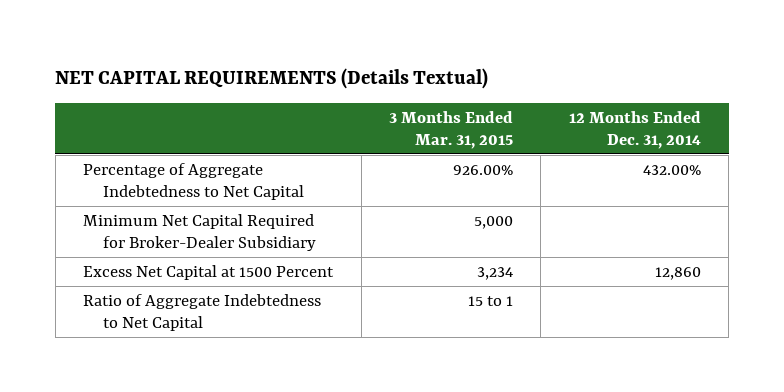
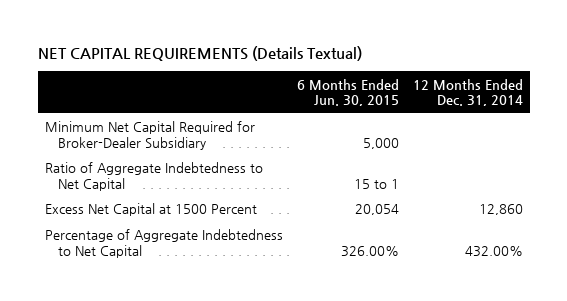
[389,110,514,149] 3 Months Ended Mar. 31, 2015 -> none
none -> [296,78,399,107] 6 Months Ended Jun. 30, 2015
[83,264,335,280] Excess Net Capital at 1500 Percent -> [44,203,257,217] Excess Net Capital at 1500 Percent
[83,162,305,200] Percentage of Aggregate Indebtedness to Net Capital -> [44,229,283,259] Percentage of Aggregate Indebtedness to Net Capital

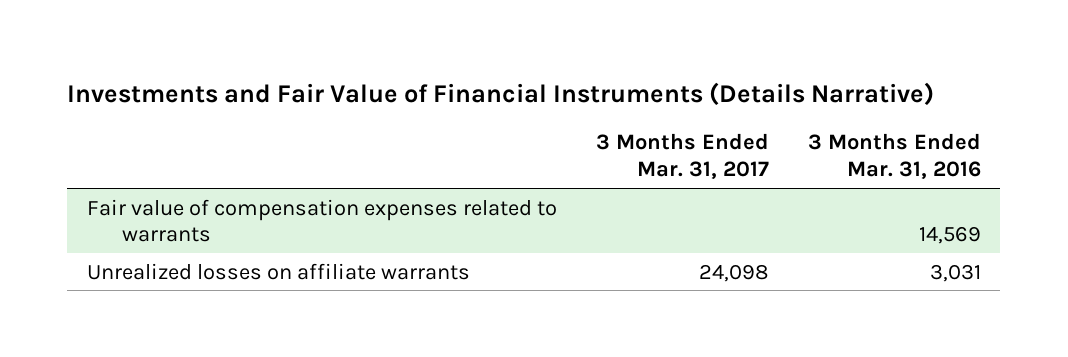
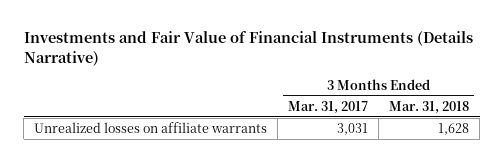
[807,133,981,180] 3 Months Ended Mar. 31, 2016 -> none
none -> [389,100,470,114] Mar. 31, 2018
[86,198,557,243] Fair value of compensation expenses related to warrants -> none
[698,263,769,282] 24,098 -> [337,122,369,135] 3,031

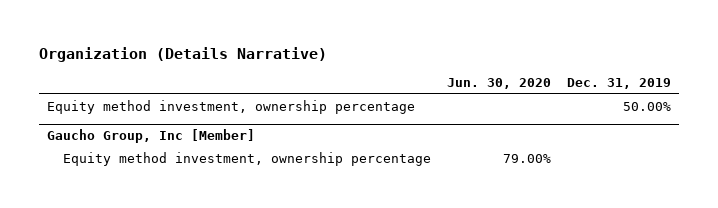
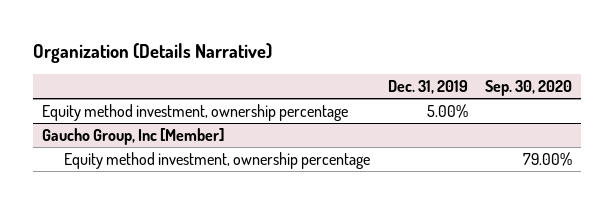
[446,78,551,90] Jun. 30, 2020 -> none
none -> [485,79,573,96] Sep. 30, 2020
[622,101,671,111] 50.00% -> [426,103,468,118] 5.00%

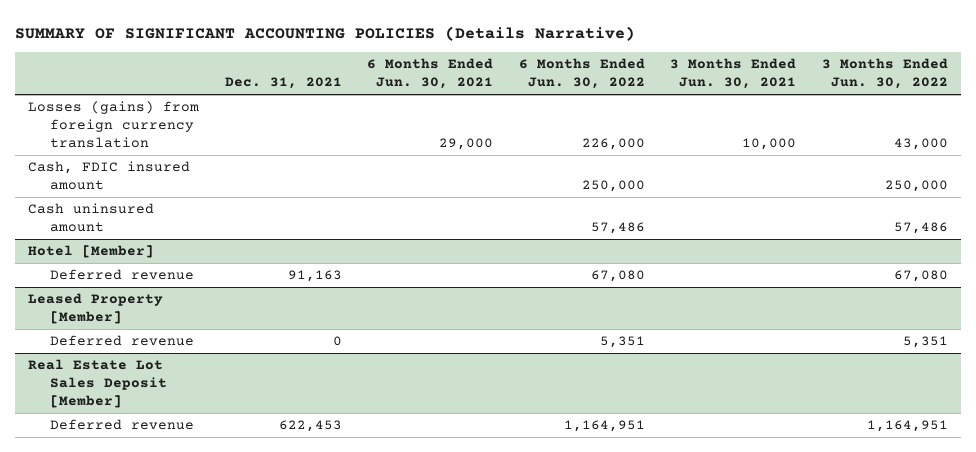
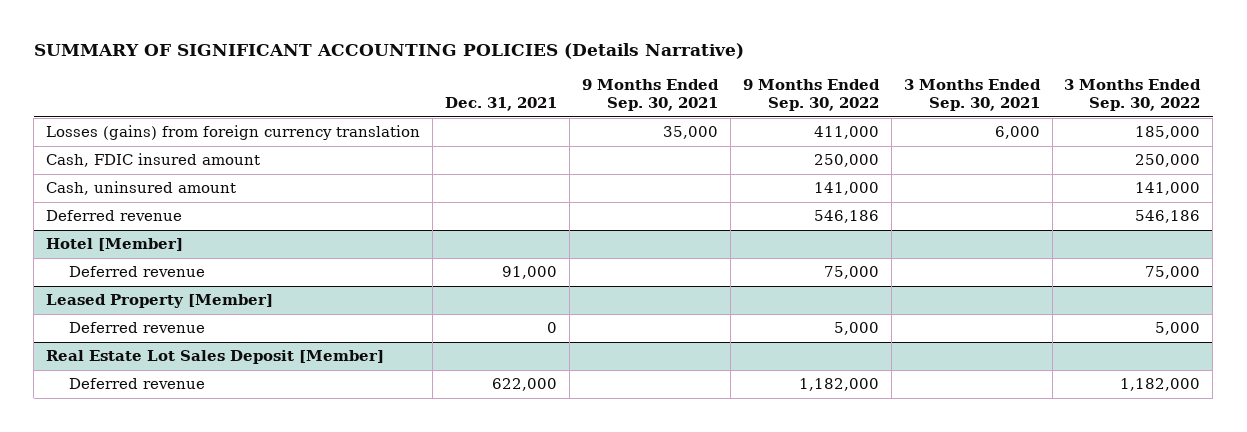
[367,58,494,90] 6 Months Ended Jun. 30, 2021 -> none
[518,58,645,90] 6 Months Ended Jun. 30, 2022 -> none
[670,58,797,90] 3 Months Ended Jun. 30, 2021 -> none
[821,58,948,90] 3 Months Ended Jun. 30, 2022 -> none
none -> [581,78,719,112] 9 Months Ended Sep. 30, 2021
none -> [742,78,880,112] 9 Months Ended Sep. 30, 2022
none -> [903,78,1041,112] 3 Months Ended Sep. 30, 2021
none -> [1064,78,1202,112] 3 Months Ended Sep. 30, 2022
[28,203,155,233] Cash uninsured amount -> [46,181,237,196] Cash, uninsured amount
none -> [46,210,183,222] Deferred revenue
[287,270,342,283] 91,163 -> [502,266,558,280] 91,000
[278,420,342,433] 622,453 -> [492,378,558,392] 622,000

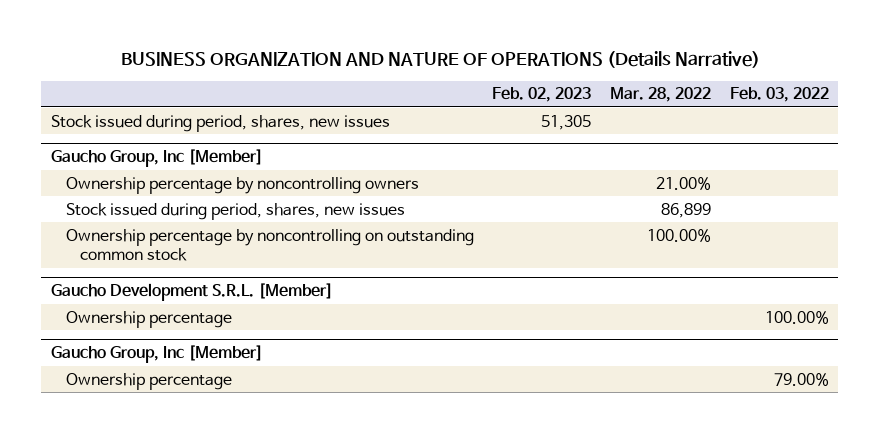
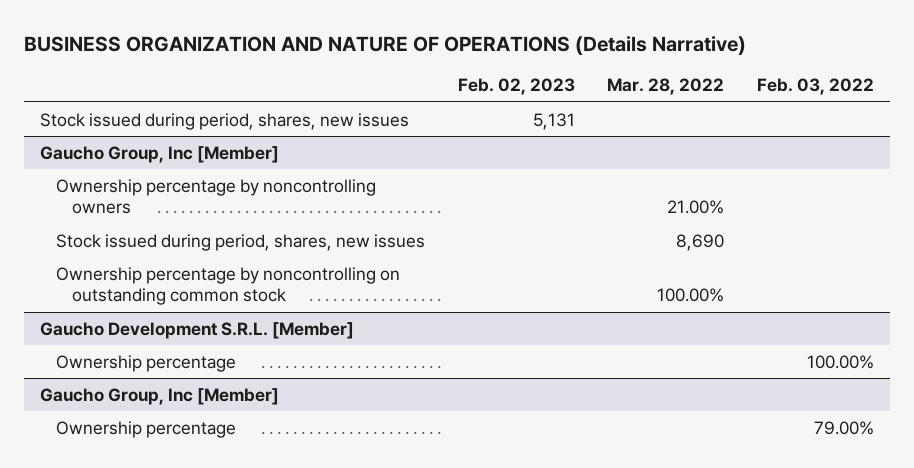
[541,114,592,130] 51,305 -> [532,112,575,130] 5,131
[660,202,711,218] 86,899 -> [676,233,725,251] 8,690

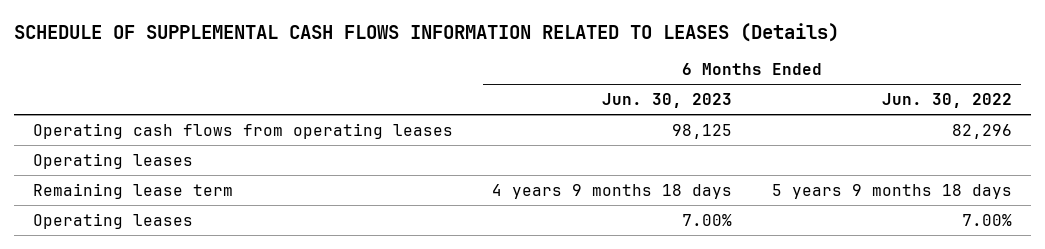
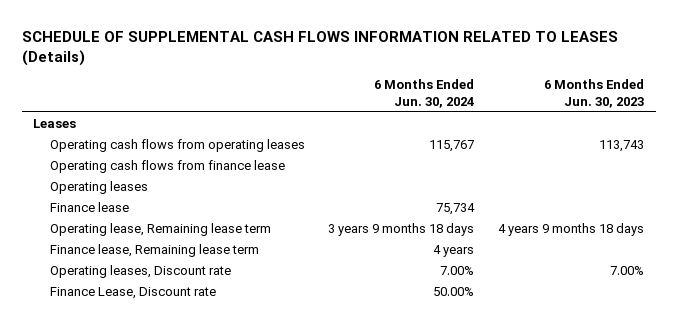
[881,93,1012,109] Jun. 30, 2022 -> none
none -> [374,79,475,108] 6 Months Ended Jun. 30, 2024
none -> [33,118,77,128] Leases
[672,123,733,139] 98,125 -> [599,139,645,152] 113,743
none -> [49,159,285,173] Operating cash flows from finance lease
none -> [49,201,129,212] Finance lease
[33,182,234,199] Remaining lease term -> [49,222,271,236] Operating lease, Remaining lease term
none -> [49,243,259,257] Finance lease, Remaining lease term
[33,212,194,229] Operating leases -> [49,264,231,278] Operating leases, Discount rate
none -> [49,286,216,299] Finance Lease, Discount rate

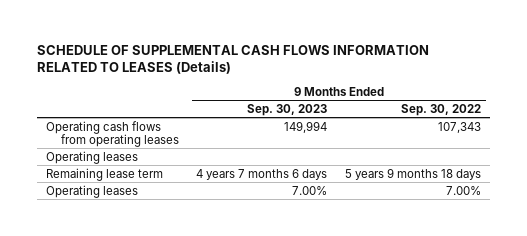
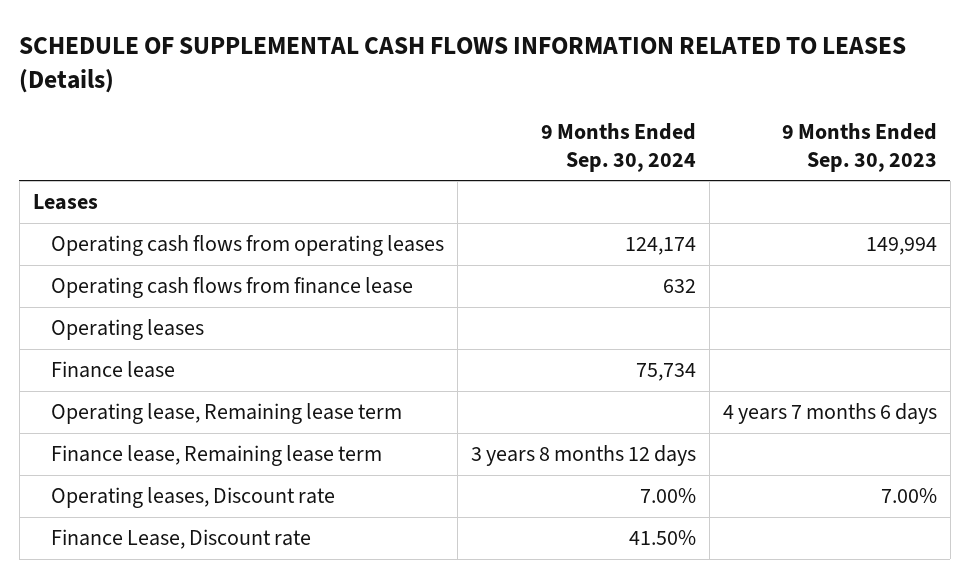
[401,103,482,116] Sep. 30, 2022 -> none
none -> [541,122,697,172] 9 Months Ended Sep. 30, 2024
none -> [32,194,98,211] Leases
none -> [51,277,414,299] Operating cash flows from finance lease
none -> [51,361,176,379] Finance lease
[46,167,164,181] Remaining lease term -> [51,403,403,425] Operating lease, Remaining lease term
none -> [51,445,383,467] Finance lease, Remaining lease term
[46,184,139,198] Operating leases -> [51,487,336,509] Operating leases, Discount rate
none -> [51,529,312,550] Finance Lease, Discount rate

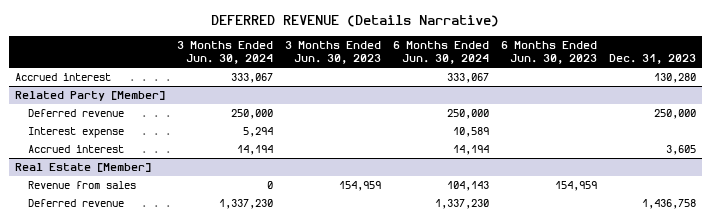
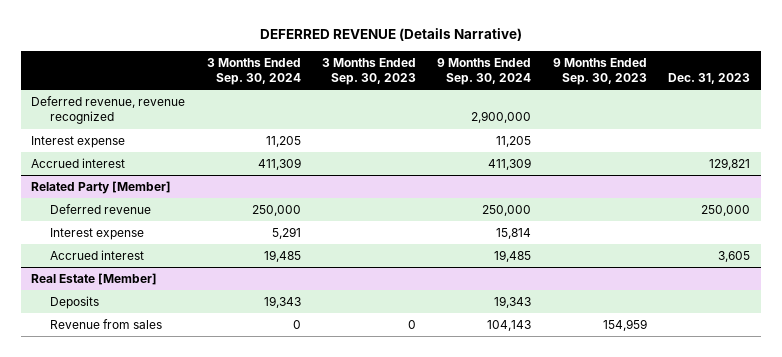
[176,41,273,64] 3 Months Ended Jun. 30, 2024 -> none
[284,41,381,64] 3 Months Ended Jun. 30, 2023 -> none
[392,41,489,64] 6 Months Ended Jun. 30, 2024 -> none
[500,41,597,64] 6 Months Ended Jun. 30, 2023 -> none
none -> [206,57,301,86] 3 Months Ended Sep. 30, 2024
none -> [322,57,417,86] 3 Months Ended Sep. 30, 2023
none -> [437,57,532,86] 9 Months Ended Sep. 30, 2024
none -> [552,57,647,86] 9 Months Ended Sep. 30, 2023
none -> [31,95,186,125] Deferred revenue, revenue recognized
none -> [31,135,126,148] Interest expense
[653,73,696,84] 130,280 -> [709,157,751,170] 129,821
none -> [50,295,100,309] Deposits
[28,199,125,208] Deferred revenue -> none

